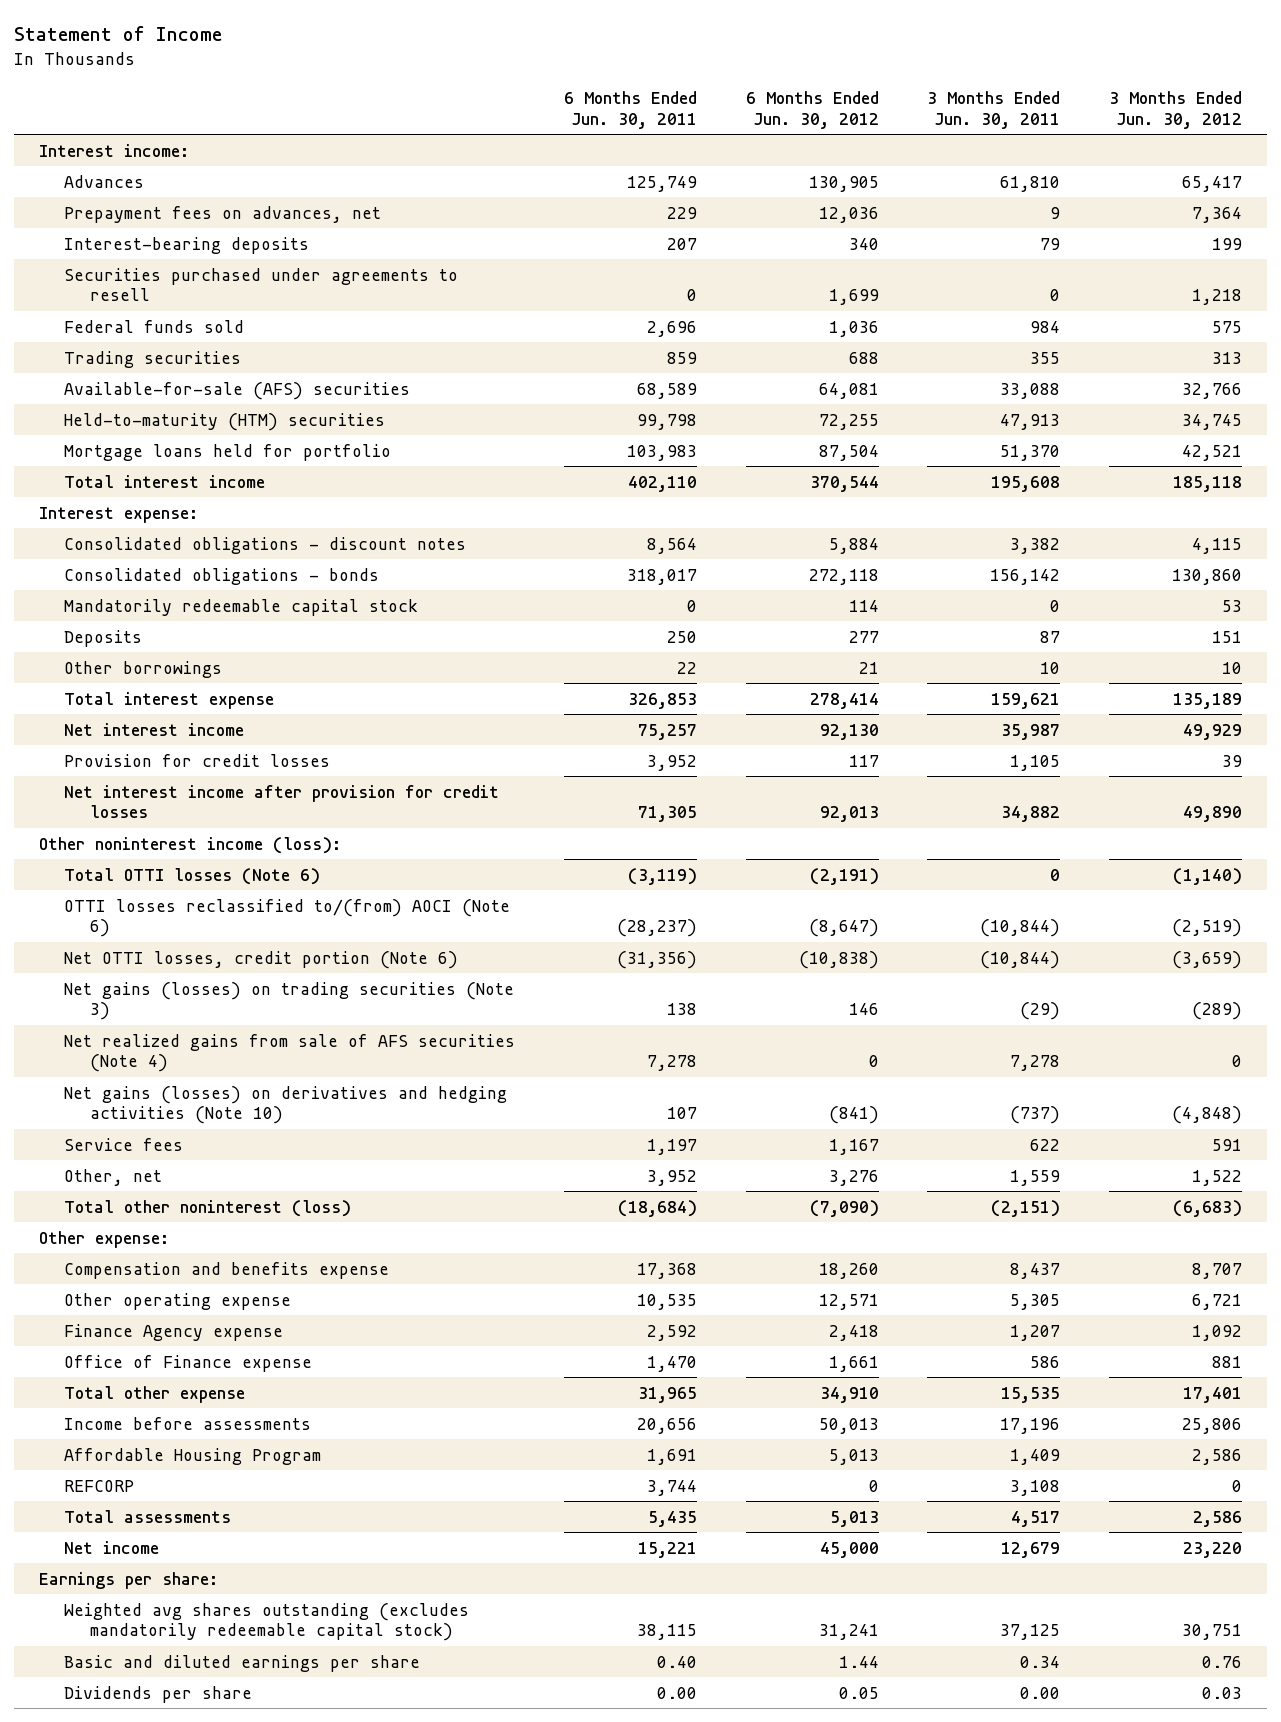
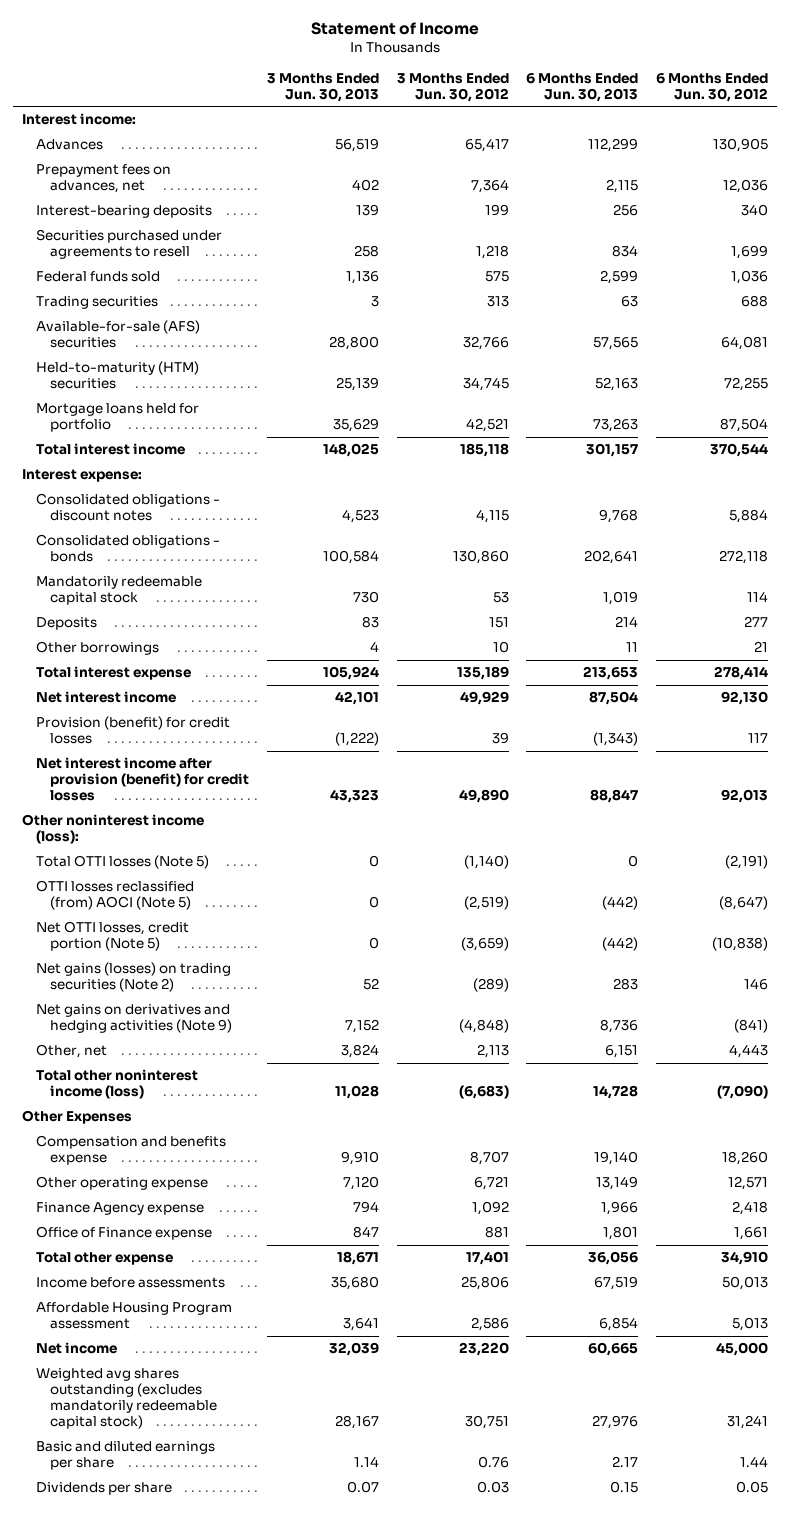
[563,90,697,129] 6 Months Ended Jun. 30, 2011 -> none
[927,90,1061,129] 3 Months Ended Jun. 30, 2011 -> none
none -> [266,72,379,102] 3 Months Ended Jun. 30, 2013
none -> [526,72,639,102] 6 Months Ended Jun. 30, 2013
[64,753,331,767] Provision for credit losses -> [35,716,230,745] Provision (benefit) for credit losses
[64,784,500,819] Net interest income after provision for credit losses -> [35,757,250,802] Net interest income after provision (benefit) for credit losses
[64,1033,516,1073] Net realized gains from sale of AFS securities (Note 4) -> none
[64,1137,184,1151] Service fees -> none
[38,1230,169,1248] Other expense: -> none
[64,867,321,885] Total OTTI losses (Note 6) -> [35,855,209,870] Total OTTI losses (Note 5)
[64,898,511,938] OTTI losses reclassified to/(from) AOCI (Note 6) -> [35,880,194,911] OTTI losses reclassified (from) AOCI (Note 5)
[64,950,459,969] Net OTTI losses, credit portion (Note 6) -> [35,921,189,952] Net OTTI losses, credit portion (Note 5)
[64,981,515,1021] Net gains (losses) on trading securities (Note 3) -> [35,962,231,993] Net gains (losses) on trading securities (Note 2)
[64,1085,508,1125] Net gains (losses) on derivatives and hedging activities (Note 10) -> [35,1004,233,1034] Net gains on derivatives and hedging activities (Note 9)
[828,1169,879,1186] 3,276 -> [728,1044,768,1059] 4,443
[1192,1169,1243,1186] 1,522 -> [476,1044,509,1059] 2,113
[64,1199,352,1217] Total other noninterest (loss) -> [35,1069,198,1100] Total other noninterest income (loss)
none -> [21,1110,132,1125] Other Expenses
[64,1479,135,1492] REFCORP -> none
[64,1509,232,1523] Total assessments -> none
[64,1447,322,1465] Affordable Housing Program -> [35,1302,232,1330] Affordable Housing Program assessment
[38,1571,218,1589] Earnings per share: -> none

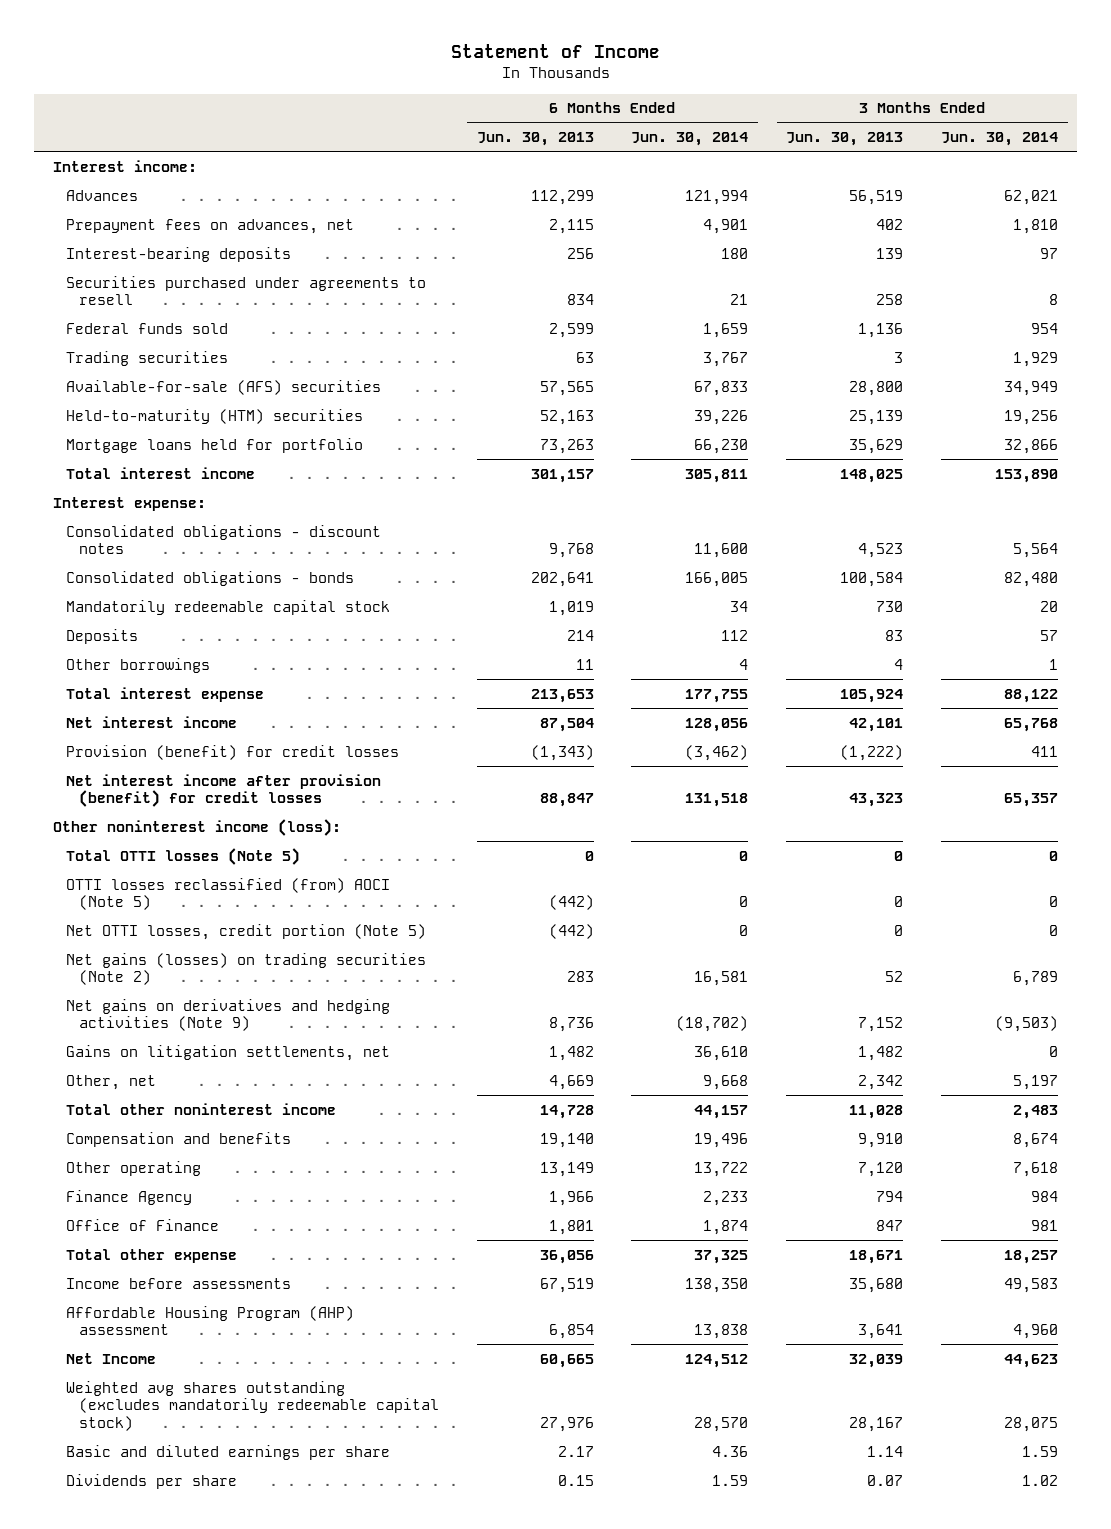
[396,72,509,102] 3 Months Ended Jun. 30, 2012 -> none
[655,72,768,102] 6 Months Ended Jun. 30, 2012 -> none
none -> [631,132,749,147] Jun. 30, 2014
none -> [941,132,1059,147] Jun. 30, 2014
[21,1110,132,1125] Other Expenses -> none
none -> [65,1044,390,1061] Gains on litigation settlements, net
[340,1044,379,1059] 3,824 -> [858,1074,904,1090] 2,342
[605,1045,639,1059] 6,151 -> [548,1074,594,1090] 4,669
[35,1069,198,1100] Total other noninterest income (loss) -> [65,1102,336,1115] Total other noninterest income
[35,1135,226,1166] Compensation and benefits expense -> [65,1131,291,1147] Compensation and benefits
[35,1176,208,1191] Other operating expense -> [65,1160,201,1176] Other operating
[35,1202,204,1216] Finance Agency expense -> [65,1189,192,1205] Finance Agency
[35,1226,212,1241] Office of Finance expense -> [65,1218,219,1231] Office of Finance
[35,1302,232,1330] Affordable Housing Program assessment -> [65,1305,354,1336] Affordable Housing Program (AHP) assessment
[35,1342,117,1355] Net income -> [65,1352,156,1364] Net Income

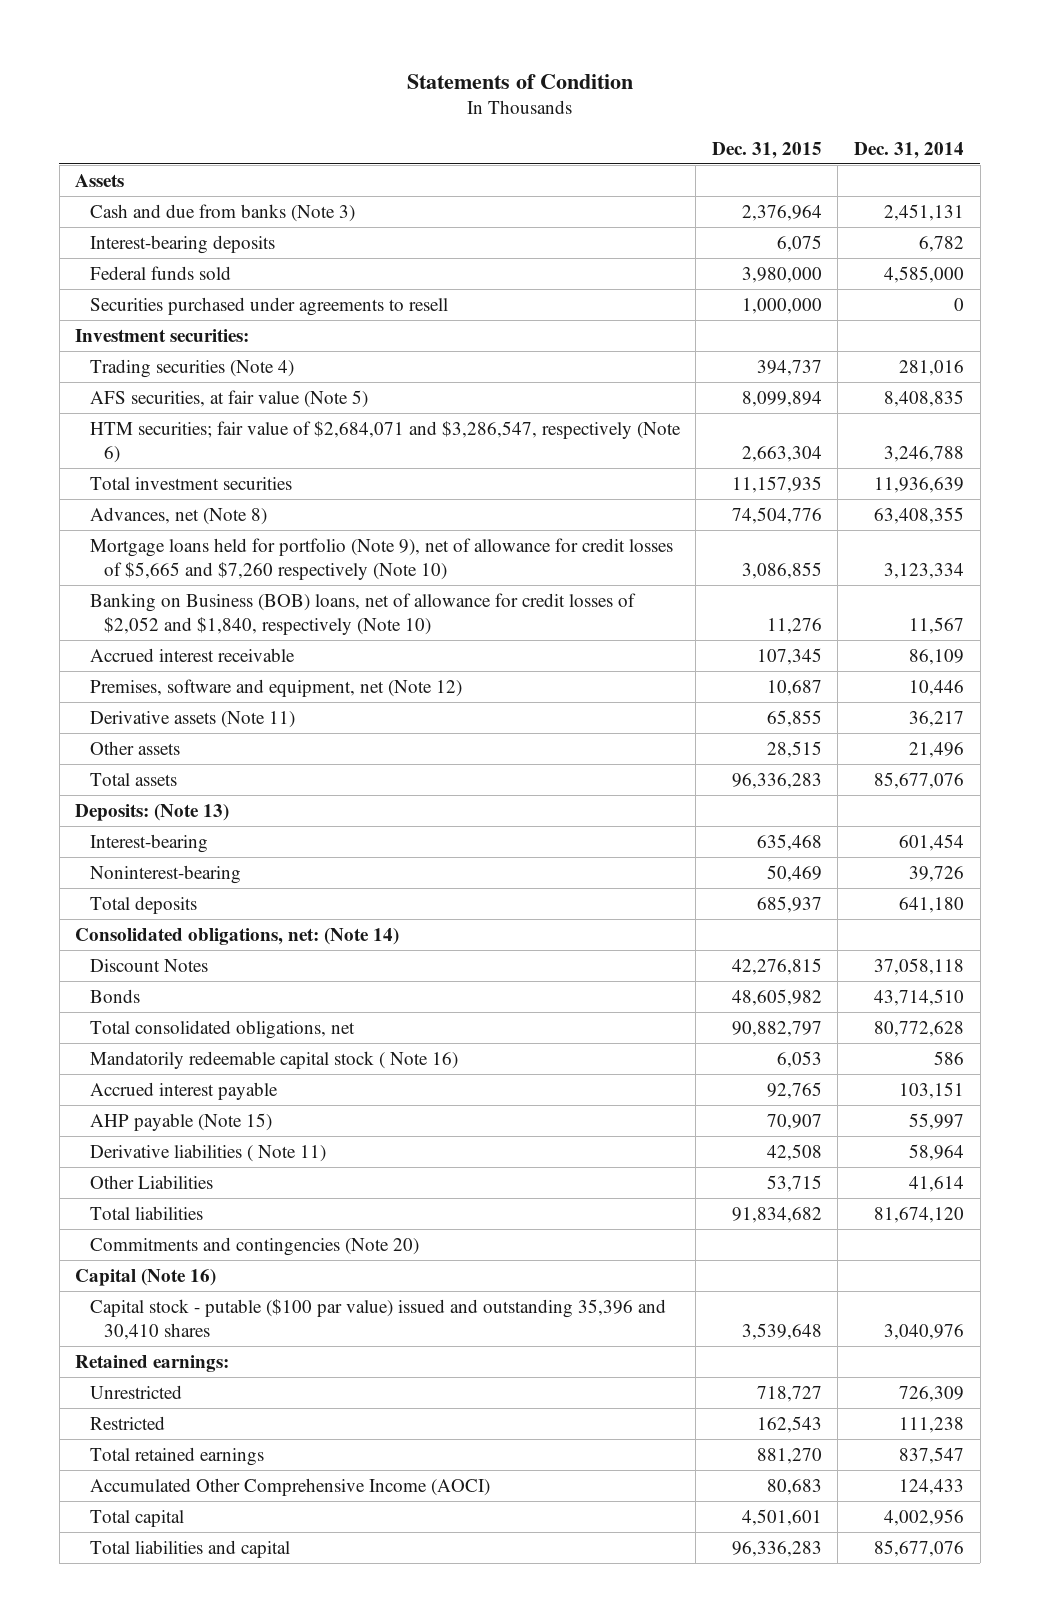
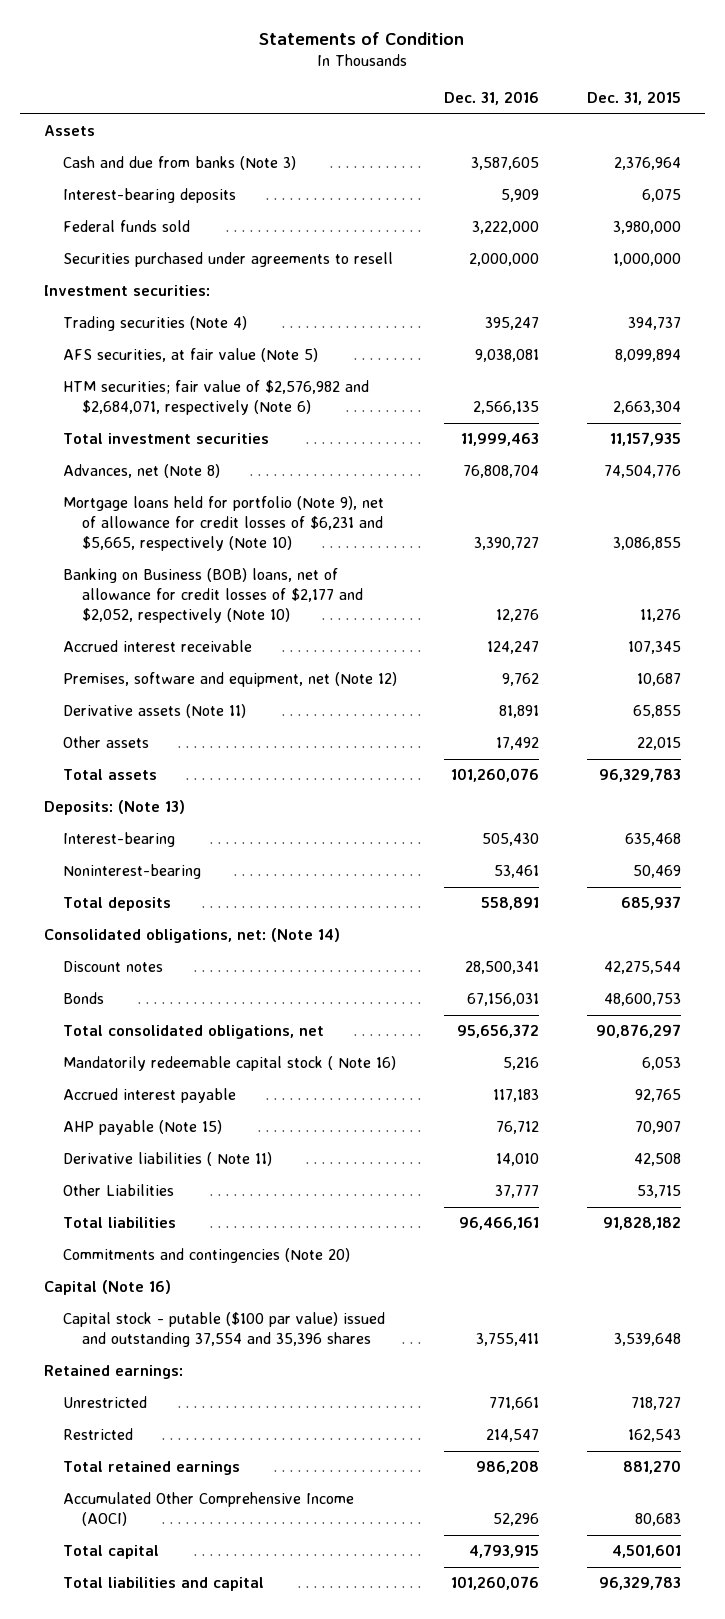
[854,141,965,159] Dec. 31, 2014 -> none
none -> [444,91,540,106] Dec. 31, 2016
[89,420,681,464] HTM securities; fair value of $2,684,071 and $3,286,547, respectively (Note 6) -> [62,380,369,416] HTM securities; fair value of $2,576,982 and $2,684,071, respectively (Note 6)
[89,537,673,581] Mortgage loans held for portfolio (Note 9), net of allowance for credit losses of $5,665 and $7,260 respectively (Note 10) -> [62,496,384,552] Mortgage loans held for portfolio (Note 9), net of allowance for credit losses of $6,231 and $5,665, respectively (Note 10)
[89,592,636,636] Banking on Business (BOB) loans, net of allowance for credit losses of $2,052 and $1,840, respectively (Note 10) -> [62,568,363,624] Banking on Business (BOB) loans, net of allowance for credit losses of $2,177 and $2,052, respectively (Note 10)
[766,740,822,758] 28,515 -> [637,737,682,751] 22,015
[731,772,822,789] 96,336,283 -> [599,768,682,783] 96,329,783
[89,958,208,972] Discount Notes -> [62,961,163,973] Discount notes
[731,957,822,975] 42,276,815 -> [604,961,682,975] 42,275,544
[731,988,822,1006] 48,605,982 -> [604,993,682,1007] 48,600,753
[731,1020,822,1037] 90,882,797 -> [596,1024,682,1039] 90,876,297
[731,1206,822,1223] 91,834,682 -> [603,1217,682,1231] 91,828,182
[89,1298,666,1341] Capital stock - putable ($100 par value) issued and outstanding 35,396 and 30,410 shares -> [62,1312,385,1348] Capital stock - putable ($100 par value) issued and outstanding 37,554 and 35,396 shares
[731,1540,822,1557] 96,336,283 -> [599,1576,682,1591] 96,329,783

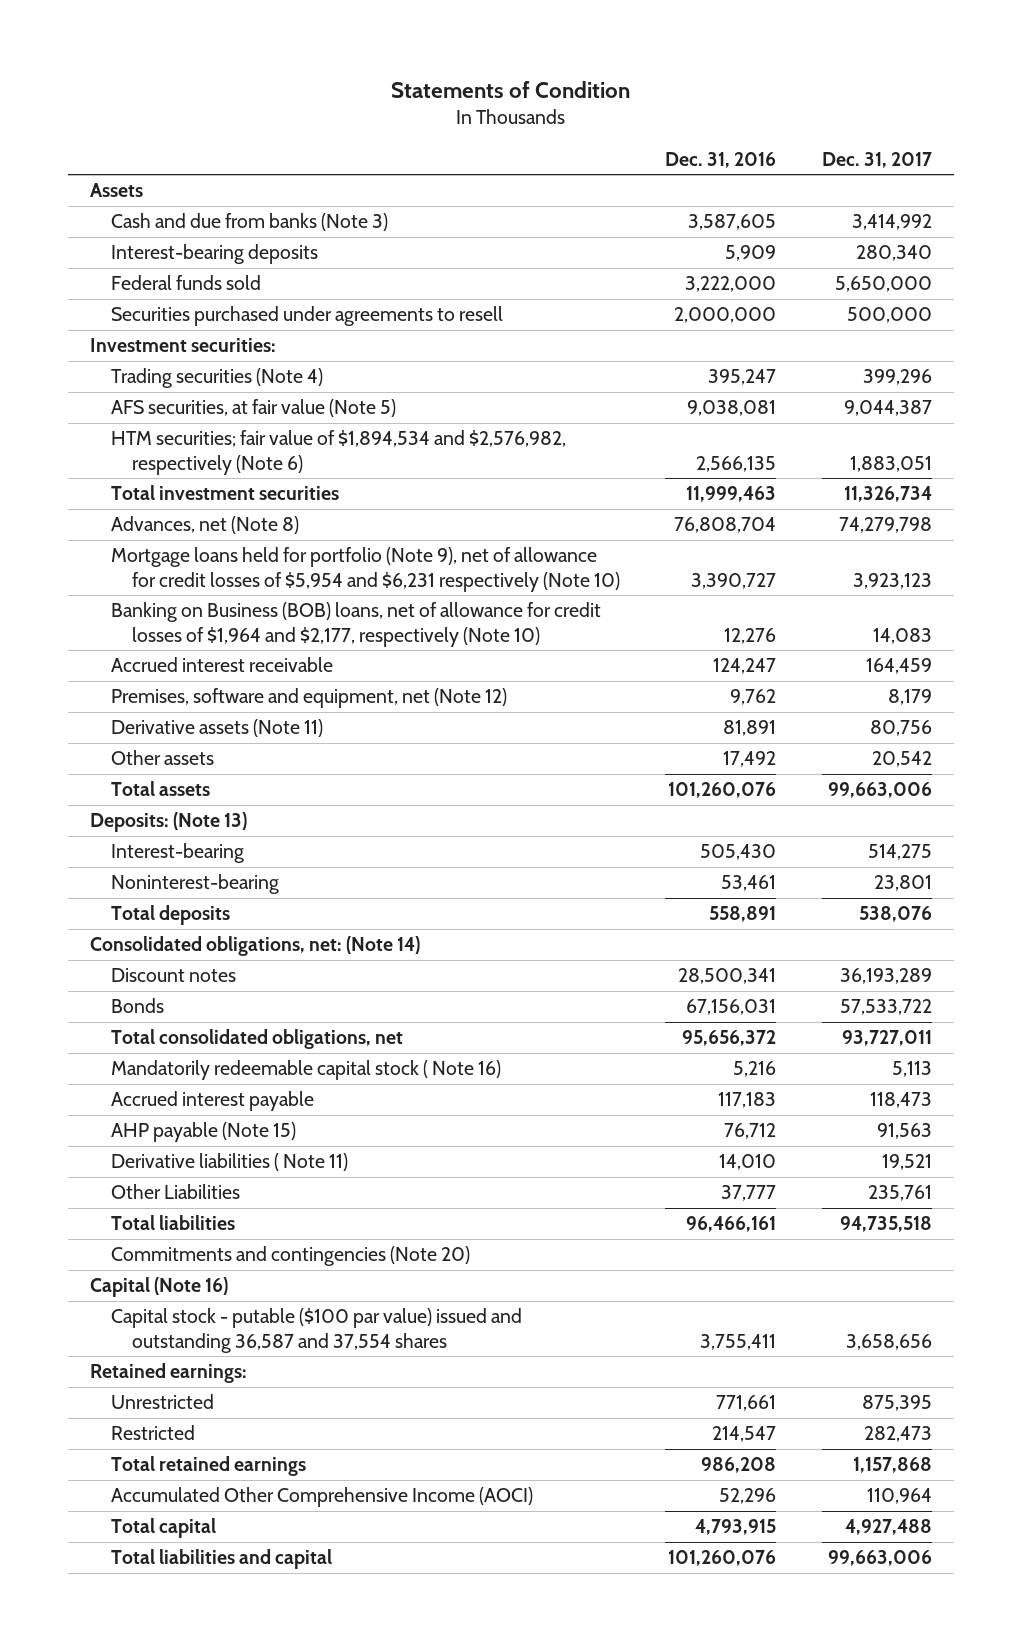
[587,91,682,106] Dec. 31, 2015 -> none
none -> [821,151,932,168] Dec. 31, 2017
[62,380,369,416] HTM securities; fair value of $2,576,982 and $2,684,071, respectively (Note 6) -> [111,430,567,475] HTM securities; fair value of $1,894,534 and $2,576,982, respectively (Note 6)
[62,496,384,552] Mortgage loans held for portfolio (Note 9), net of allowance for credit losses of $6,231 and $5,665, respectively (Note 10) -> [111,547,621,592] Mortgage loans held for portfolio (Note 9), net of allowance for credit losses of $5,954 and $6,231 respectively (Note 10)
[62,568,363,624] Banking on Business (BOB) loans, net of allowance for credit losses of $2,177 and $2,052, respectively (Note 10) -> [111,602,602,647] Banking on Business (BOB) loans, net of allowance for credit losses of $1,964 and $2,177, respectively (Note 10)
[62,1312,385,1348] Capital stock - putable ($100 par value) issued and outstanding 37,554 and 35,396 shares -> [111,1308,523,1353] Capital stock - putable ($100 par value) issued and outstanding 36,587 and 37,554 shares

